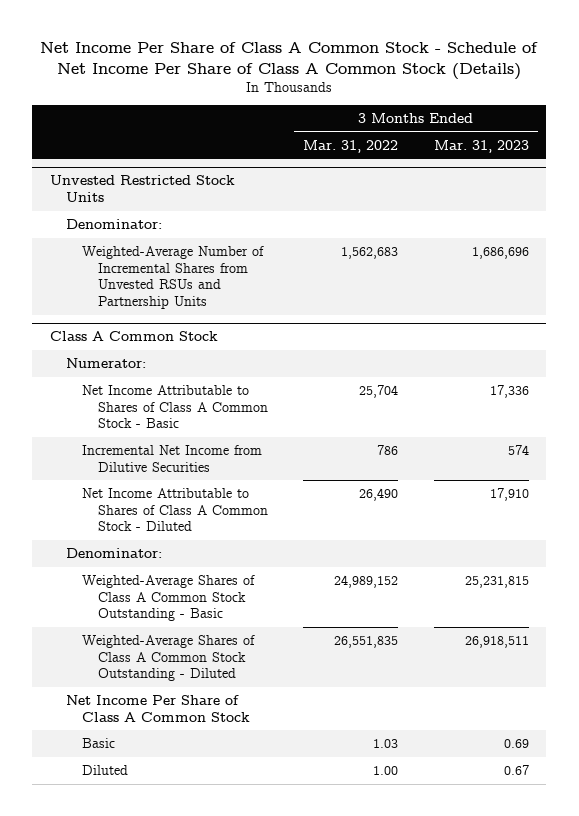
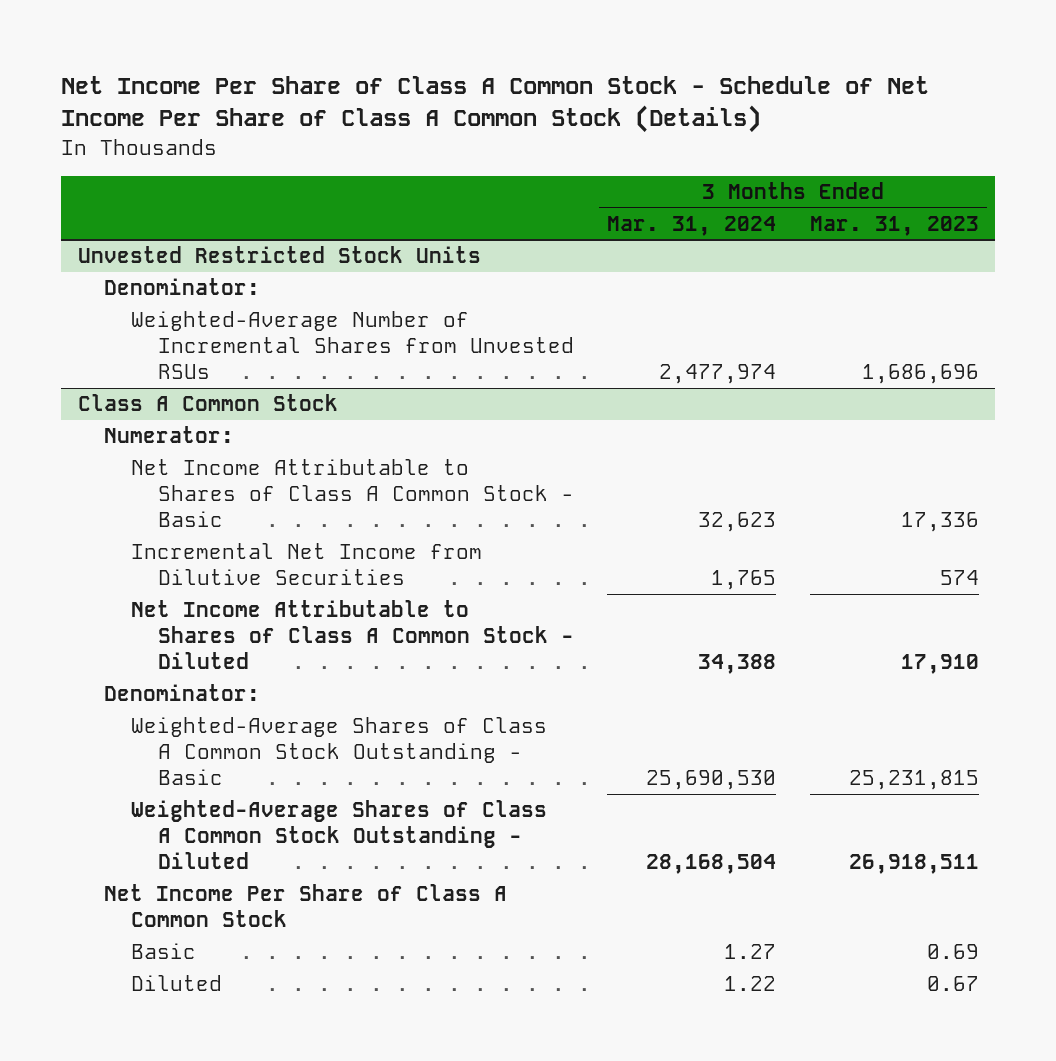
[303,139,399,153] Mar. 31, 2022 -> none
none -> [607,215,777,236] Mar. 31, 2024
[81,245,264,310] Weighted-Average Number of Incremental Shares from Unvested RSUs and Partnership Units -> [131,311,574,380] Weighted-Average Number of Incremental Shares from Unvested RSUs

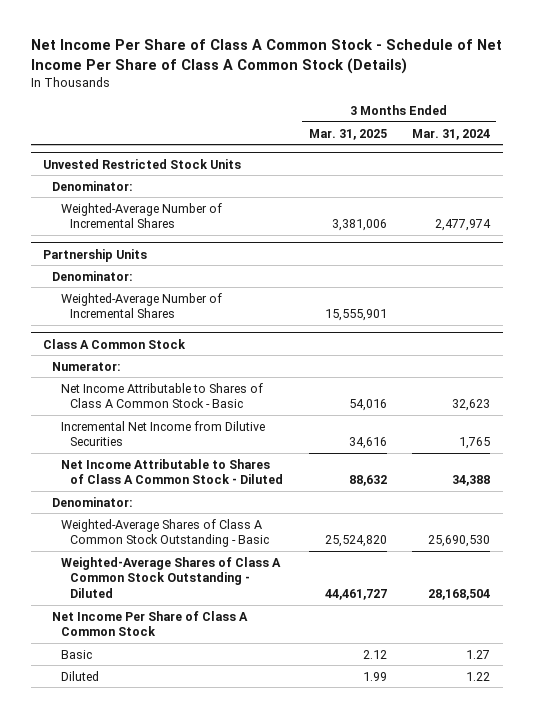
[809,215,979,236] Mar. 31, 2023 -> none
none -> [308,128,387,140] Mar. 31, 2025
[131,311,574,380] Weighted-Average Number of Incremental Shares from Unvested RSUs -> [61,202,223,229] Weighted-Average Number of Incremental Shares
none -> [43,248,148,262] Partnership Units
none -> [52,270,134,281] Denominator:
none -> [61,292,223,319] Weighted-Average Number of Incremental Shares

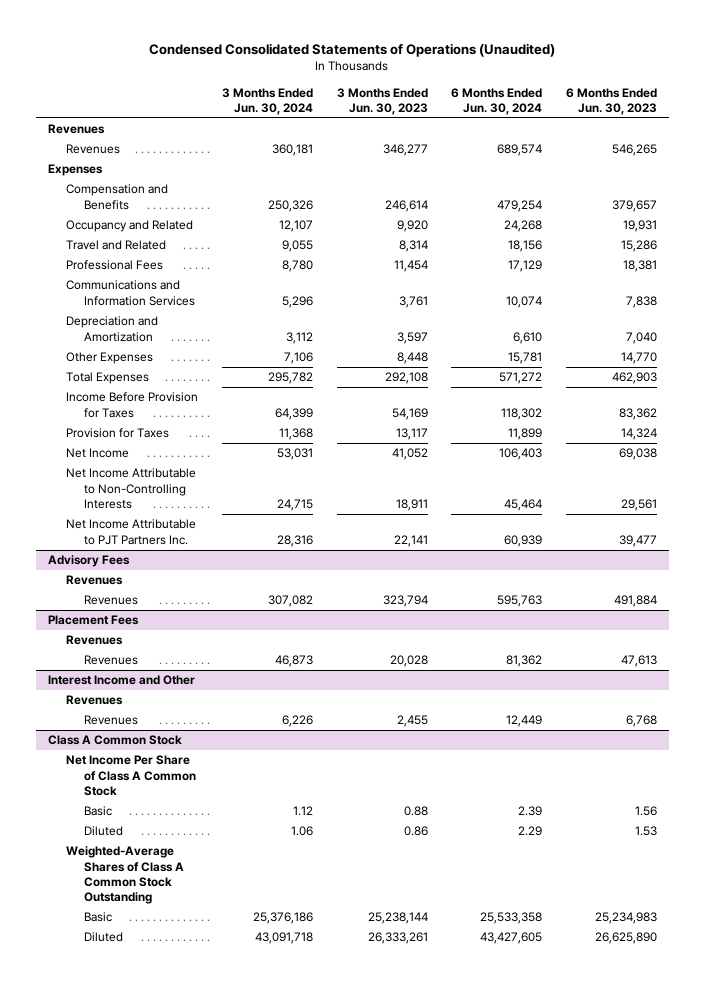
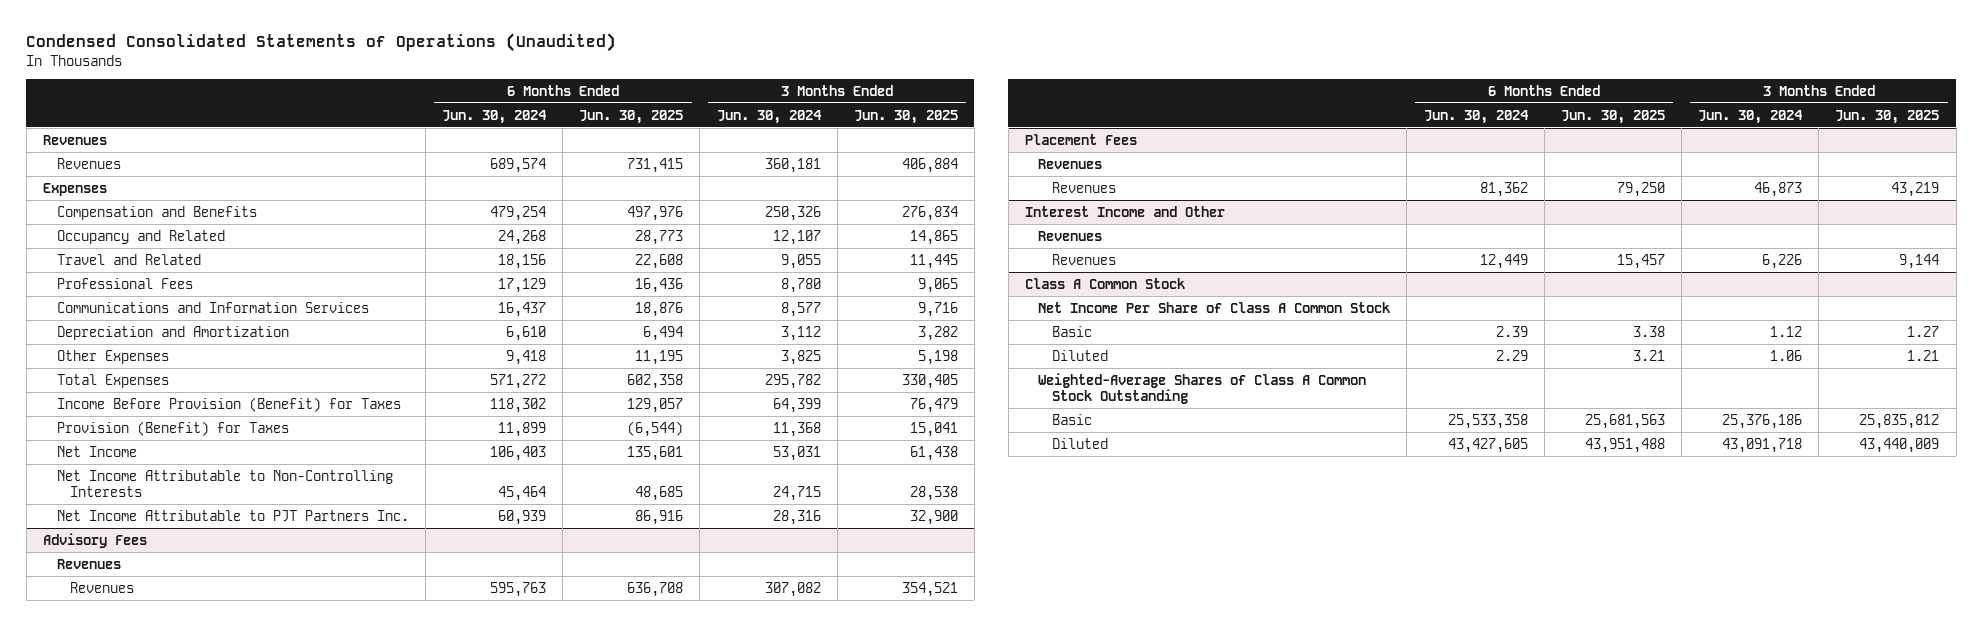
[336,87,428,115] 3 Months Ended Jun. 30, 2023 -> none
[565,87,657,115] 6 Months Ended Jun. 30, 2023 -> none
none -> [579,109,684,124] Jun. 30, 2025
none -> [853,109,958,124] Jun. 30, 2025
[281,295,313,308] 5,296 -> [780,301,821,317] 8,577
[506,295,543,308] 10,074 -> [498,301,547,317] 16,437
[283,352,313,365] 7,106 -> [780,349,821,365] 3,825
[508,352,543,365] 15,781 -> [506,349,547,365] 9,418
[66,392,199,418] Income Before Provision for Taxes -> [56,396,401,412] Income Before Provision (Benefit) for Taxes
[66,428,170,439] Provision for Taxes -> [56,420,289,436] Provision (Benefit) for Taxes

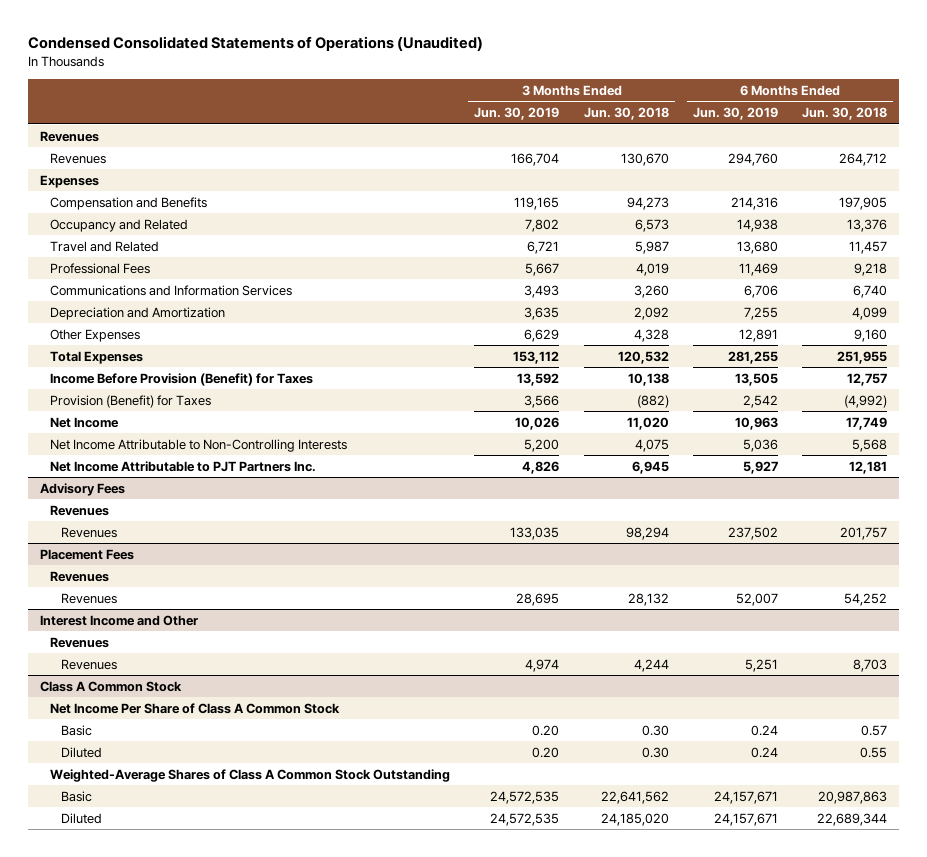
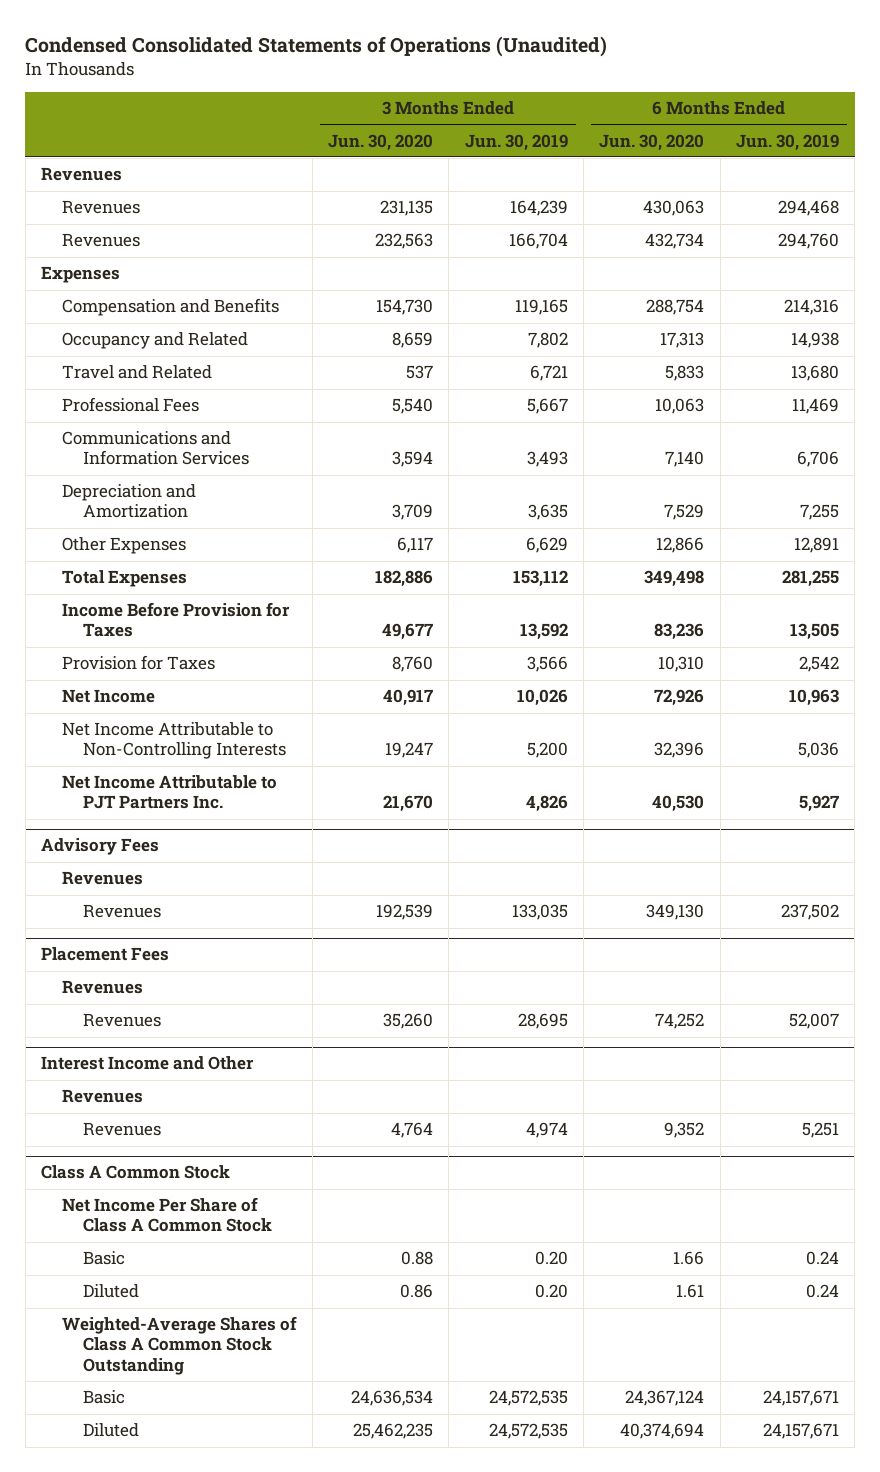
[583,107,669,121] Jun. 30, 2018 -> none
[801,107,887,121] Jun. 30, 2018 -> none
none -> [328,133,434,151] Jun. 30, 2020
none -> [599,133,705,151] Jun. 30, 2020
none -> [62,200,141,215] Revenues
[50,372,314,386] Income Before Provision (Benefit) for Taxes -> [62,602,291,638] Income Before Provision for Taxes
[50,394,212,408] Provision (Benefit) for Taxes -> [62,655,216,671] Provision for Taxes

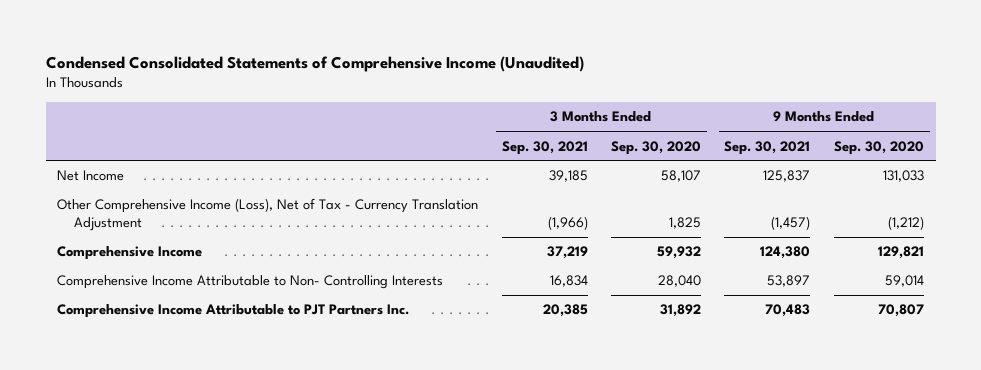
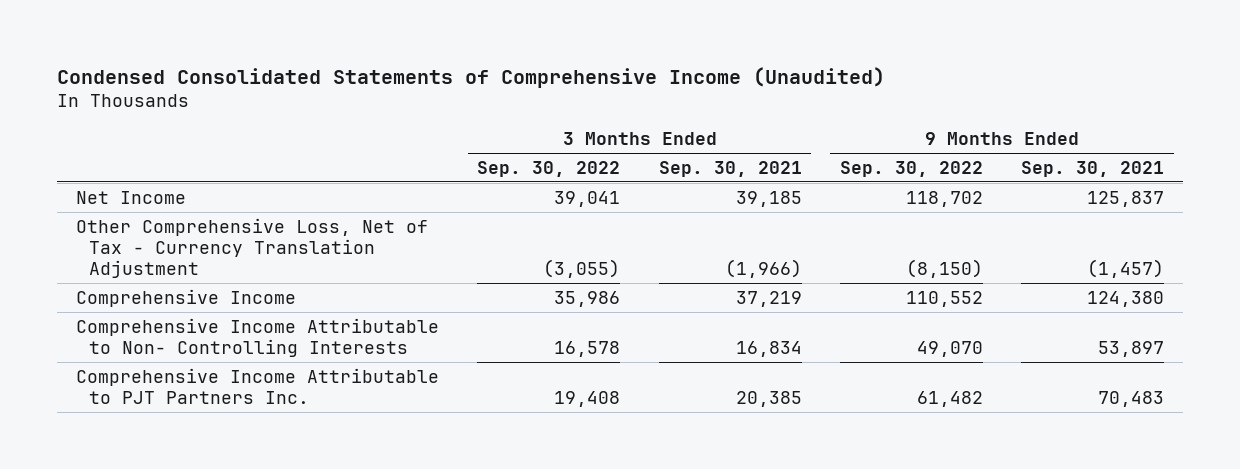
[611,140,702,155] Sep. 30, 2020 -> none
[833,140,924,155] Sep. 30, 2020 -> none
none -> [477,160,621,177] Sep. 30, 2022
none -> [839,160,983,177] Sep. 30, 2022
[57,198,479,232] Other Comprehensive Income (Loss), Net of Tax - Currency Translation Adjustment -> [76,217,429,279] Other Comprehensive Loss, Net of Tax - Currency Translation Adjustment

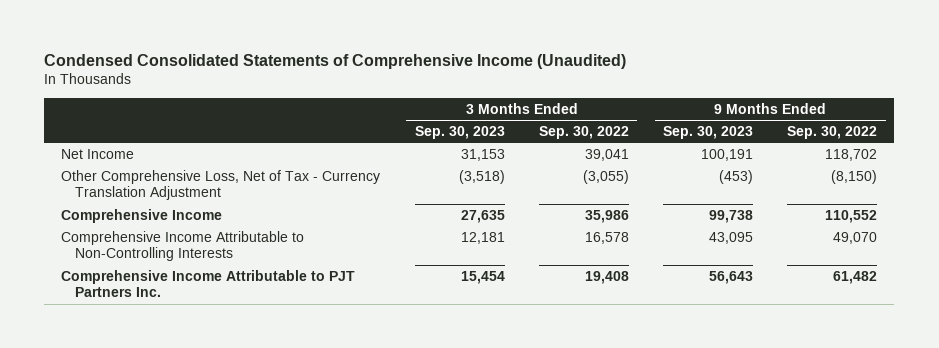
[658,160,802,177] Sep. 30, 2021 -> none
[1021,160,1165,177] Sep. 30, 2021 -> none
none -> [414,126,505,140] Sep. 30, 2023
none -> [663,126,754,140] Sep. 30, 2023
[76,317,440,357] Comprehensive Income Attributable to Non- Controlling Interests -> [61,230,305,262] Comprehensive Income Attributable to Non-Controlling Interests

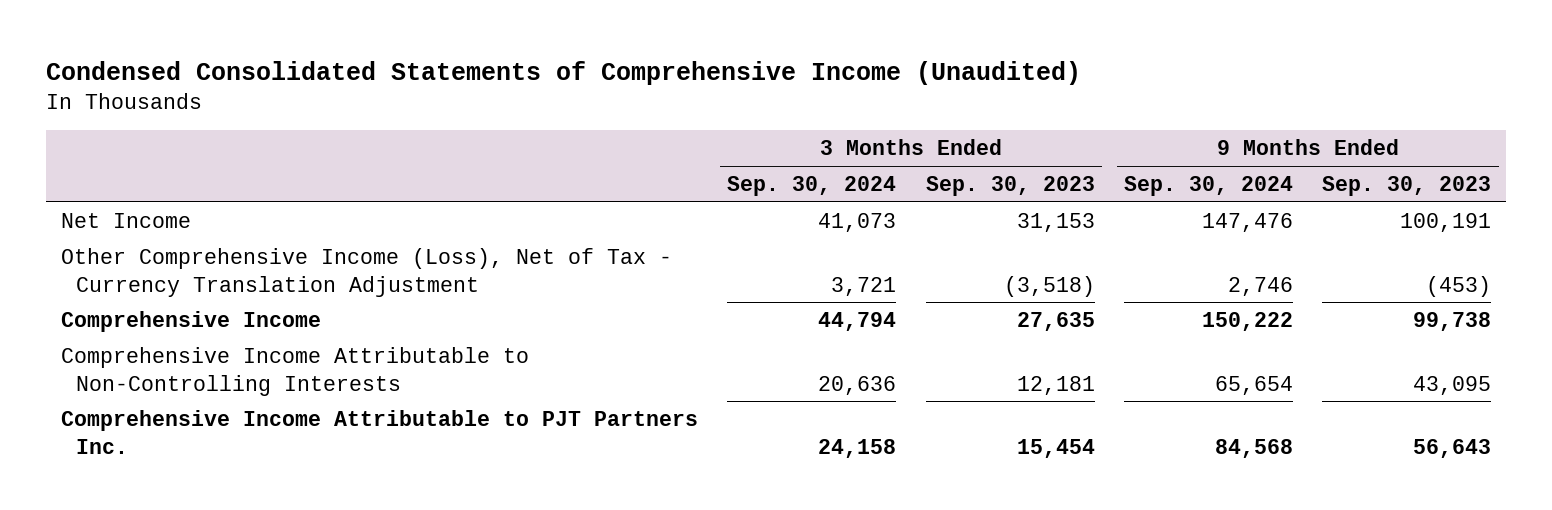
[538,126,629,140] Sep. 30, 2022 -> none
[787,126,878,140] Sep. 30, 2022 -> none
none -> [727,176,897,197] Sep. 30, 2024
none -> [1123,176,1293,197] Sep. 30, 2024
[61,169,381,201] Other Comprehensive Loss, Net of Tax - Currency Translation Adjustment -> [60,247,672,297] Other Comprehensive Income (Loss), Net of Tax - Currency Translation Adjustment

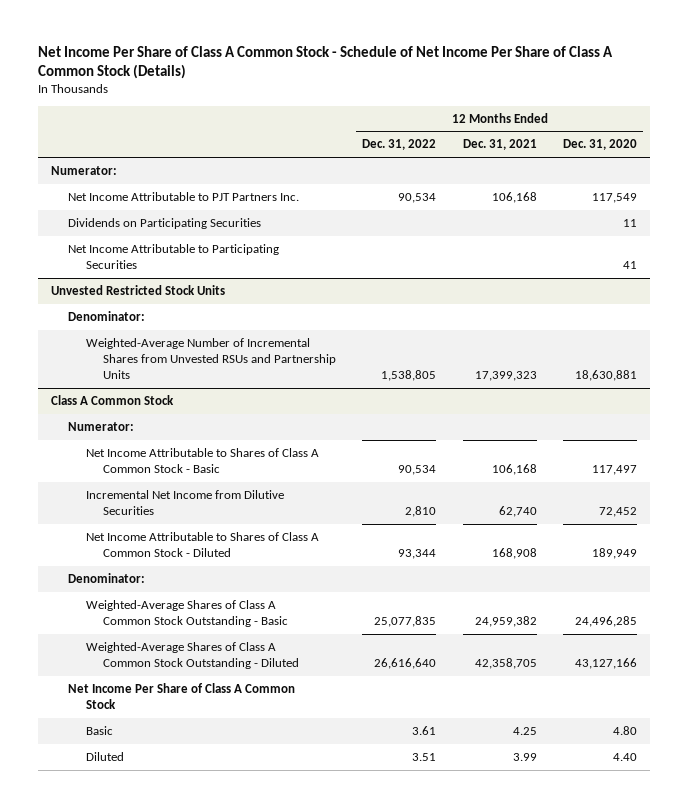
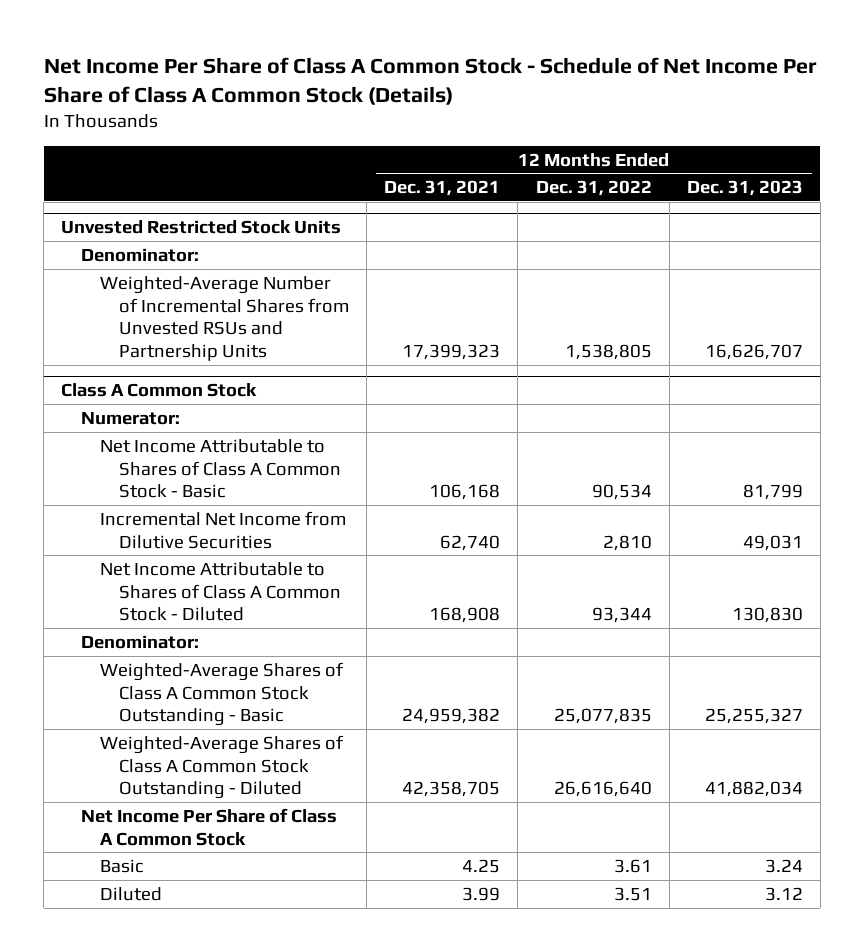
[562,139,637,151] Dec. 31, 2020 -> none
none -> [686,180,803,197] Dec. 31, 2023
[50,165,117,175] Numerator: -> none
[68,191,300,201] Net Income Attributable to PJT Partners Inc. -> none
[68,217,262,229] Dividends on Participating Securities -> none
[68,243,280,269] Net Income Attributable to Participating Securities -> none

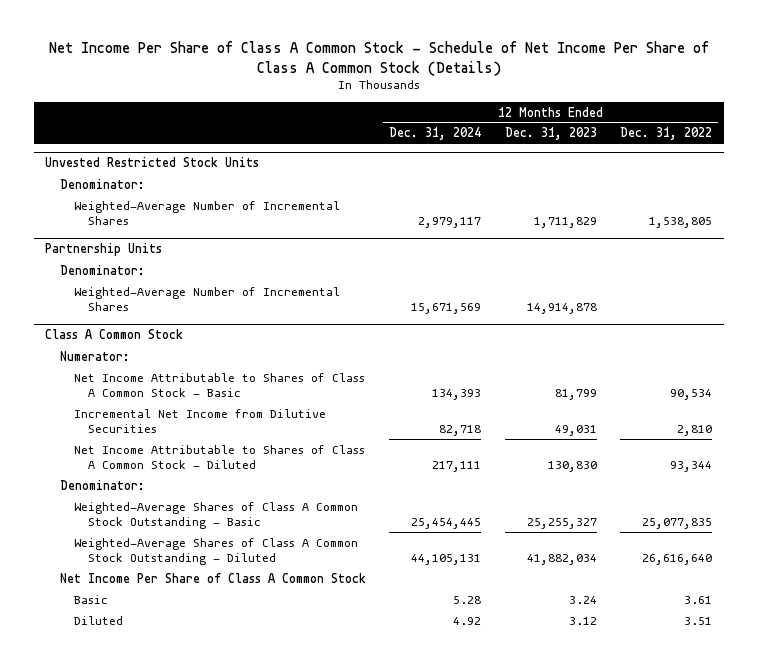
[384,180,501,197] Dec. 31, 2021 -> none
none -> [389,127,482,141] Dec. 31, 2024
[99,275,350,362] Weighted-Average Number of Incremental Shares from Unvested RSUs and Partnership Units -> [73,200,340,226] Weighted-Average Number of Incremental Shares
[704,344,803,361] 16,626,707 -> [533,217,597,229] 1,711,829
none -> [45,243,163,257] Partnership Units
none -> [59,264,145,275] Denominator:
none -> [73,286,340,312] Weighted-Average Number of Incremental Shares

